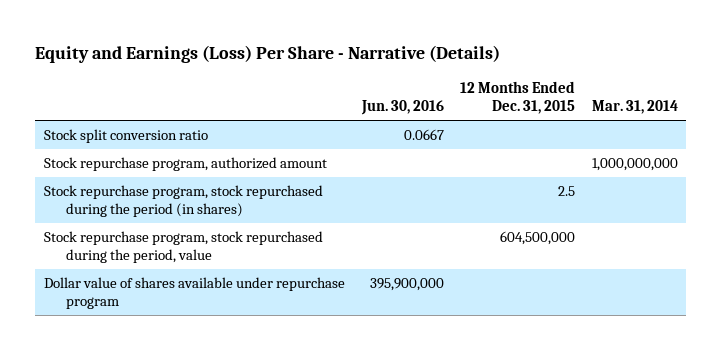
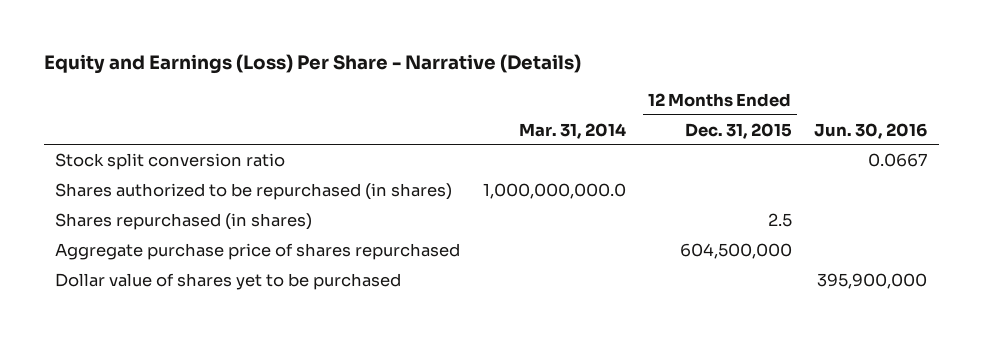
[43,157,327,172] Stock repurchase program, authorized amount -> none
none -> [55,182,453,200] Shares authorized to be repurchased (in shares)
[43,185,323,218] Stock repurchase program, stock repurchased during the period (in shares) -> [55,212,313,230] Shares repurchased (in shares)
[43,231,323,264] Stock repurchase program, stock repurchased during the period, value -> [55,242,461,260] Aggregate purchase price of shares repurchased
[43,277,345,310] Dollar value of shares available under repurchase program -> [55,272,402,290] Dollar value of shares yet to be purchased

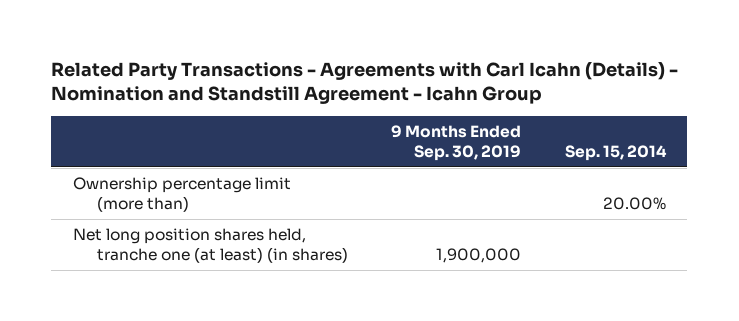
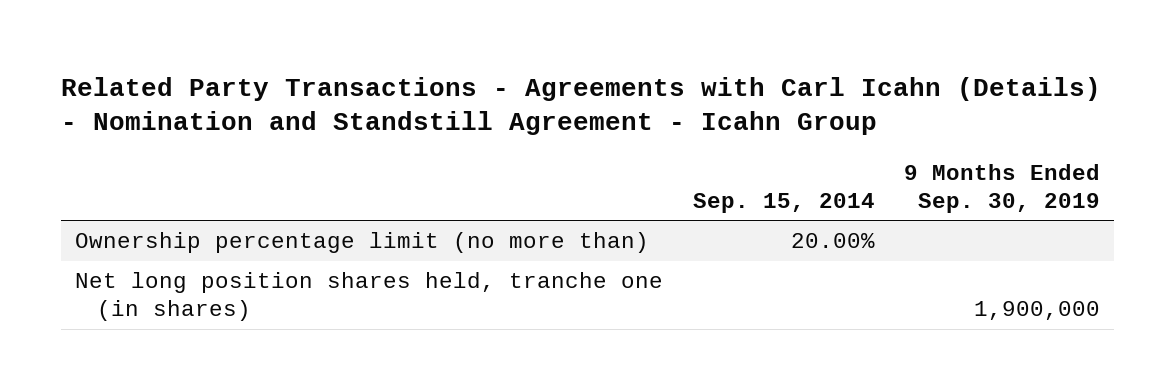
[73,177,292,213] Ownership percentage limit (more than) -> [75,232,650,254] Ownership percentage limit (no more than)
[73,228,348,264] Net long position shares held, tranche one (at least) (in shares) -> [75,272,664,322] Net long position shares held, tranche one (in shares)

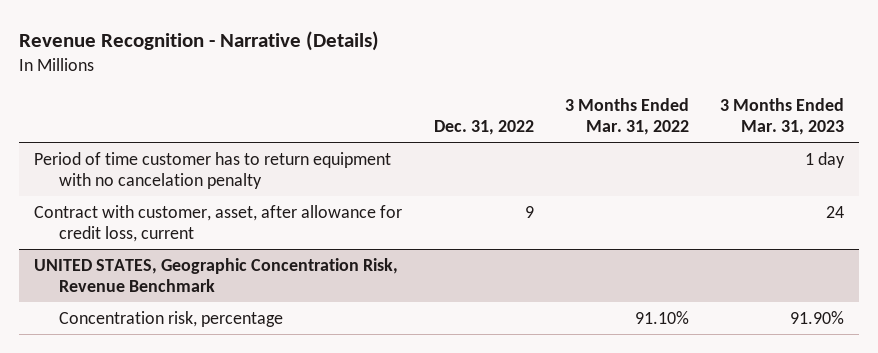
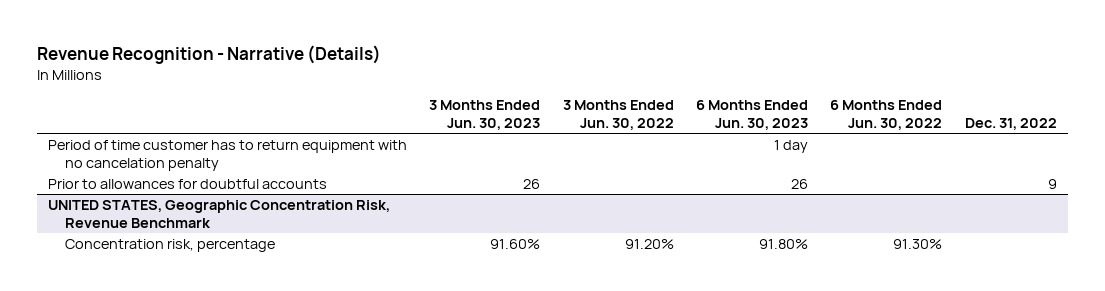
[564,97,689,136] 3 Months Ended Mar. 31, 2022 -> none
[719,97,844,136] 3 Months Ended Mar. 31, 2023 -> none
none -> [429,100,541,131] 3 Months Ended Jun. 30, 2023
none -> [562,100,674,131] 3 Months Ended Jun. 30, 2022
none -> [696,100,809,131] 6 Months Ended Jun. 30, 2023
none -> [830,100,943,131] 6 Months Ended Jun. 30, 2022
[34,204,403,243] Contract with customer, asset, after allowance for credit loss, current -> none
none -> [48,179,328,190] Prior to allowances for doubtful accounts

